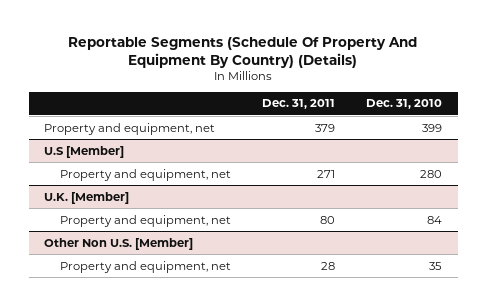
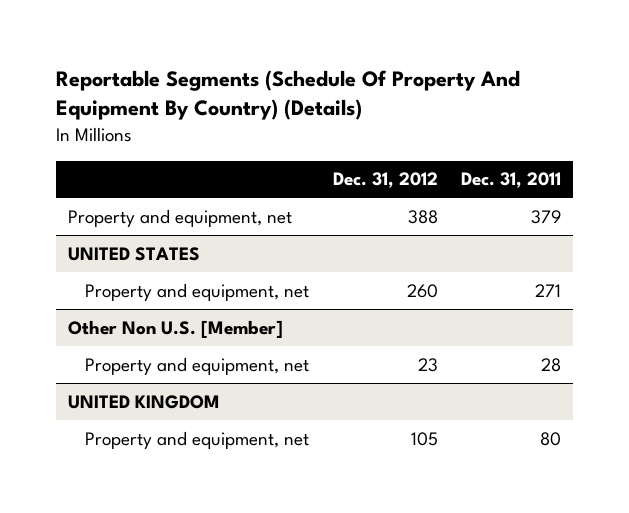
[366,99,443,110] Dec. 31, 2010 -> none
none -> [332,172,438,189] Dec. 31, 2012
[44,145,125,158] U.S [Member] -> none
none -> [67,246,200,261] UNITED STATES
[44,191,130,204] U.K. [Member] -> none
[59,214,231,227] Property and equipment, net -> none
none -> [67,394,220,409] UNITED KINGDOM
none -> [85,430,310,449] Property and equipment, net

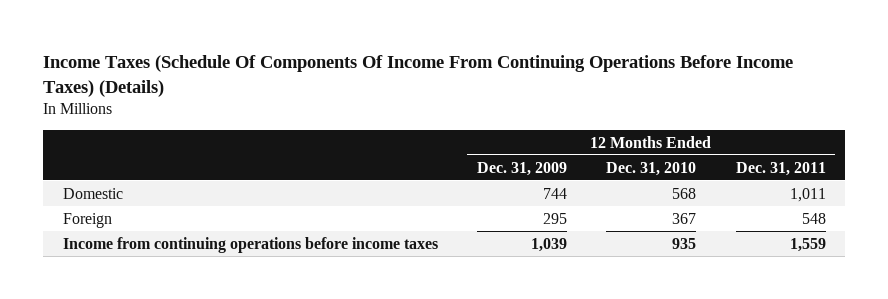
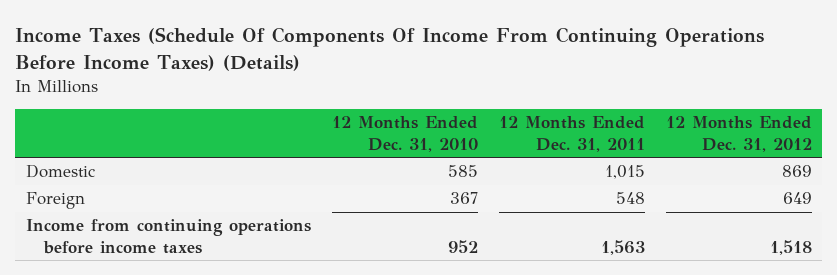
[476,161,567,176] Dec. 31, 2009 -> none
none -> [665,116,812,152] 12 Months Ended Dec. 31, 2012
[672,187,697,199] 568 -> [447,165,478,178] 585
[789,187,826,202] 1,011 -> [604,165,645,180] 1,015
[672,237,697,249] 935 -> [447,239,478,253] 952
[789,237,826,252] 1,559 -> [600,239,645,255] 1,563

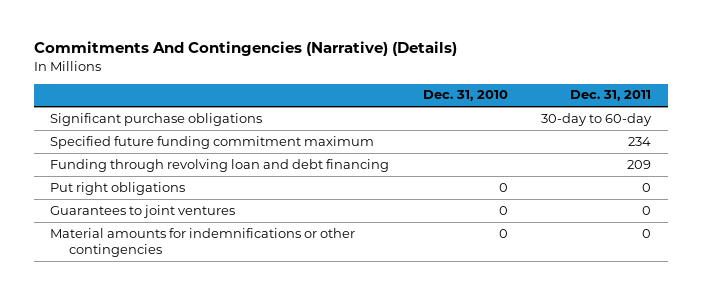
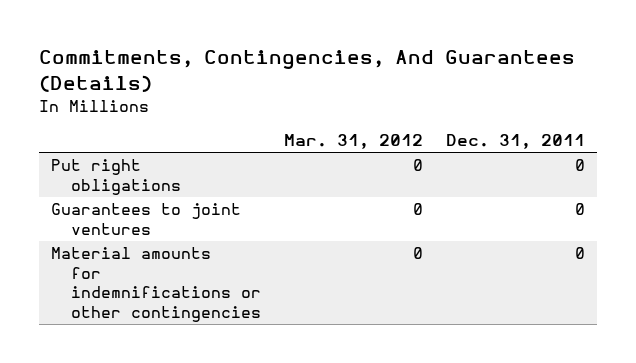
[33,41,457,57] Commitments And Contingencies (Narrative) (Details) -> [39,50,576,92] Commitments, Contingencies, And Guarantees (Details)
[422,90,508,102] Dec. 31, 2010 -> none
none -> [284,134,424,150] Mar. 31, 2012
[50,112,263,126] Significant purchase obligations -> none
[50,135,375,149] Specified future funding commitment maximum -> none
[50,158,390,172] Funding through revolving loan and debt financing -> none

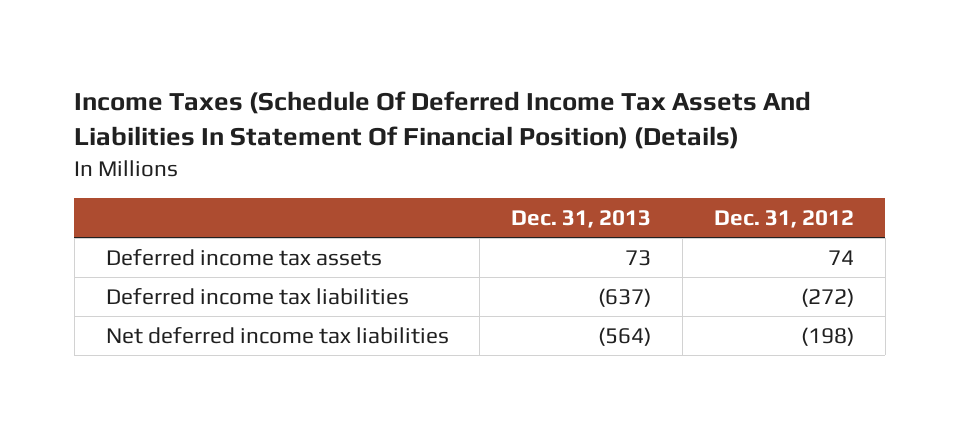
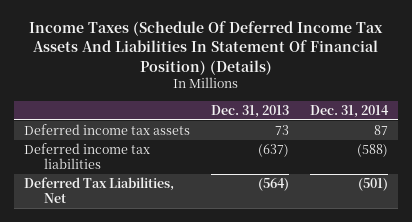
[713,210,854,229] Dec. 31, 2012 -> none
none -> [309,104,389,118] Dec. 31, 2014
[105,326,449,344] Net deferred income tax liabilities -> [24,177,175,203] Deferred Tax Liabilities, Net

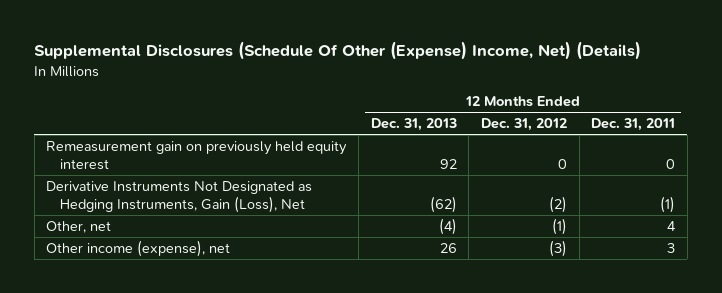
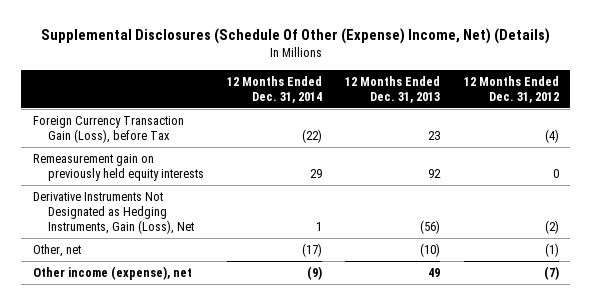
[591,118,676,132] Dec. 31, 2011 -> none
none -> [226,75,322,103] 12 Months Ended Dec. 31, 2014
none -> [32,115,184,143] Foreign Currency Transaction Gain (Loss), before Tax
[46,140,348,171] Remeasurement gain on previously held equity interest -> [32,153,204,181] Remeasurement gain on previously held equity interests
[429,196,457,214] (62) -> [420,219,441,234] (56)
[438,217,457,235] (4) -> [420,242,441,257] (10)
[439,242,457,253] 26 -> [428,267,441,277] 49
[548,239,567,257] (3) -> [543,265,559,280] (7)

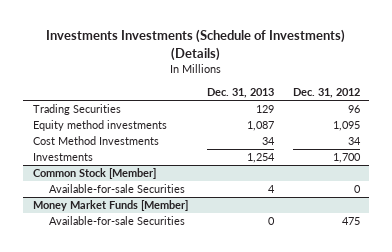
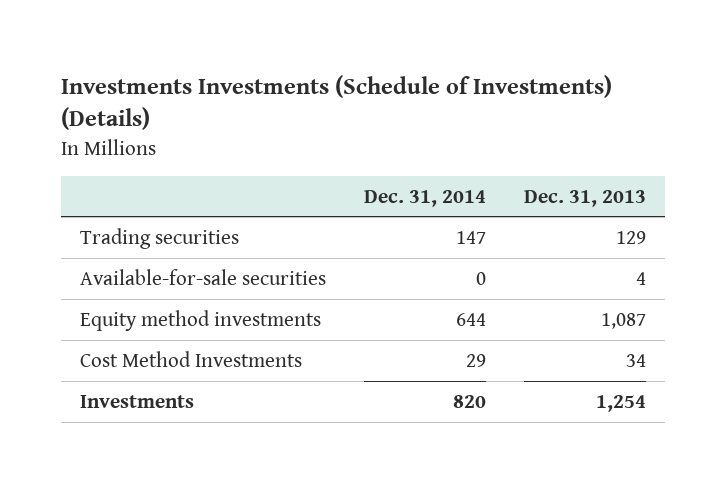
[292,88,360,99] Dec. 31, 2012 -> none
none -> [364,189,487,207] Dec. 31, 2014
[32,104,121,116] Trading Securities -> [79,227,239,249] Trading securities
none -> [79,268,326,285] Available-for-sale securities
[32,168,156,180] Common Stock [Member] -> none
[48,184,185,194] Available-for-sale Securities -> none
[32,200,188,212] Money Market Funds [Member] -> none
[48,216,185,226] Available-for-sale Securities -> none

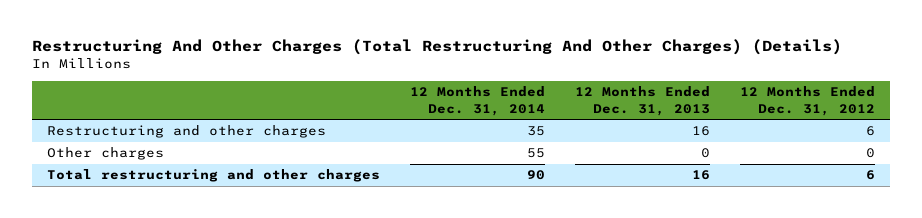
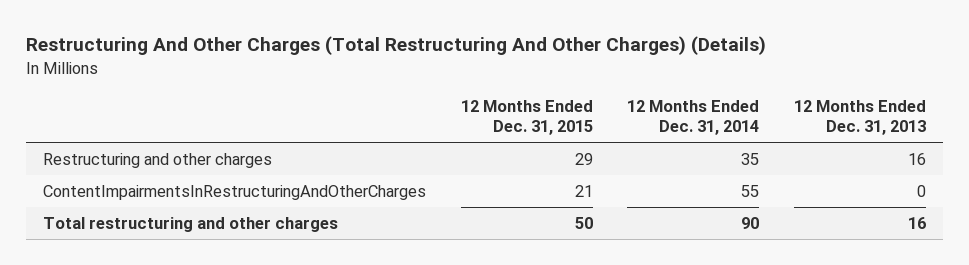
[740,86,876,116] 12 Months Ended Dec. 31, 2012 -> none
none -> [460,100,593,135] 12 Months Ended Dec. 31, 2015
[46,147,164,161] Other charges -> [43,185,427,201] ContentImpairmentsInRestructuringAndOtherCharges

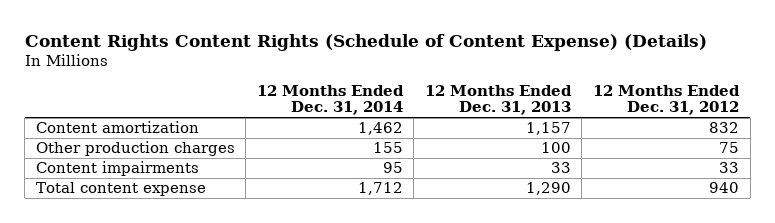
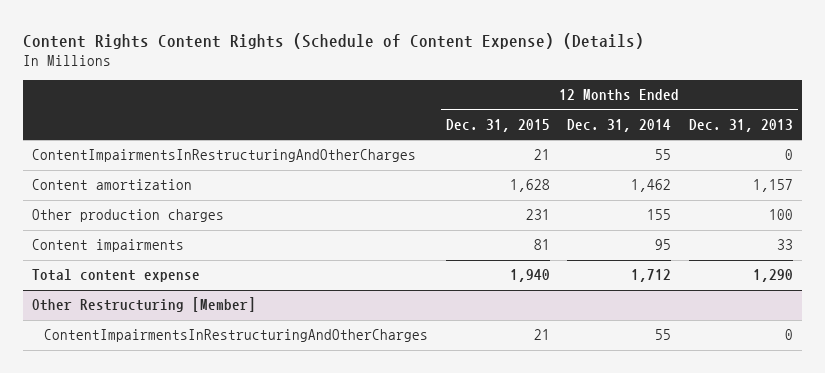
[593,84,741,116] 12 Months Ended Dec. 31, 2012 -> none
none -> [445,119,550,133] Dec. 31, 2015
none -> [31,149,416,163] ContentImpairmentsInRestructuringAndOtherCharges
none -> [31,297,256,313] Other Restructuring [Member]
none -> [43,329,428,343] ContentImpairmentsInRestructuringAndOtherCharges

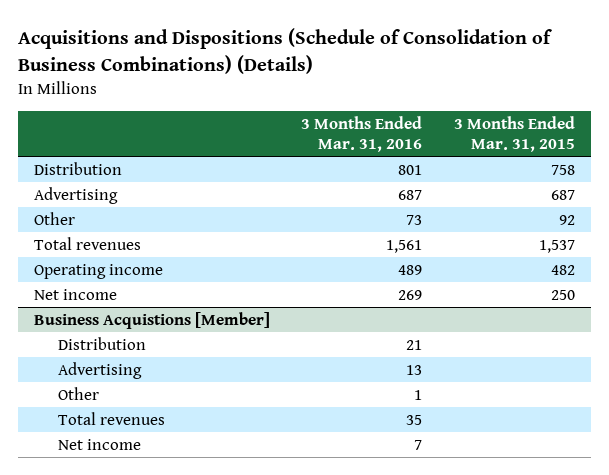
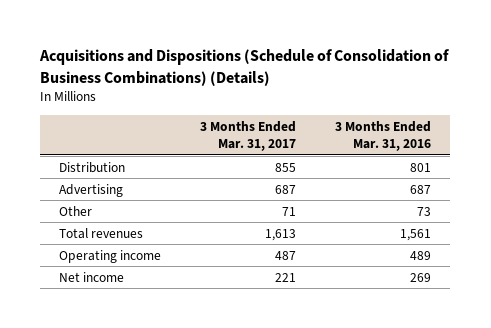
[453,115,575,152] 3 Months Ended Mar. 31, 2015 -> none
none -> [200,120,297,151] 3 Months Ended Mar. 31, 2017
[33,312,270,330] Business Acquistions [Member] -> none
[57,337,146,351] Distribution -> none
[57,362,142,380] Advertising -> none
[57,387,99,401] Other -> none
[57,412,165,426] Total revenues -> none
[57,439,141,451] Net income -> none

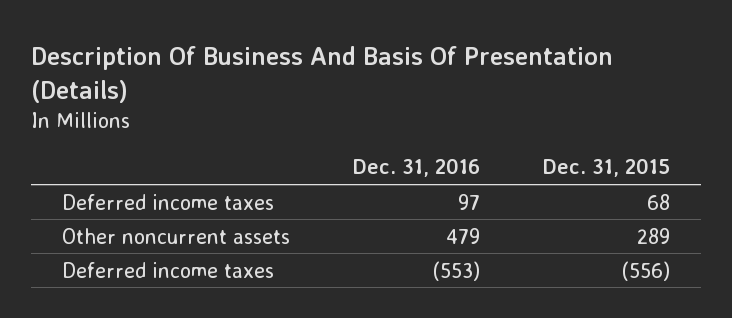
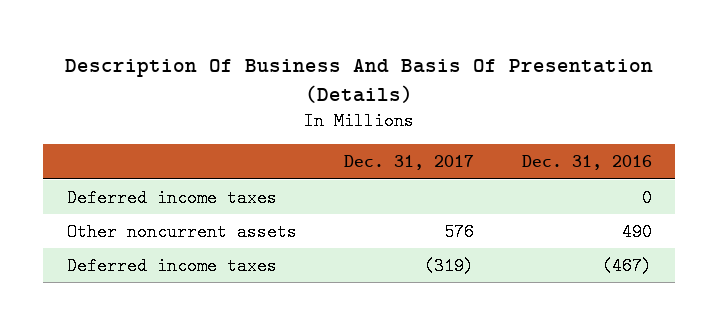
[542,158,670,178] Dec. 31, 2015 -> none
none -> [344,155,475,171] Dec. 31, 2017
[457,193,480,210] 97 -> [641,188,652,207] 0
[445,227,480,244] 479 -> [621,222,652,241] 490
[432,260,480,281] (553) -> [601,256,652,275] (467)

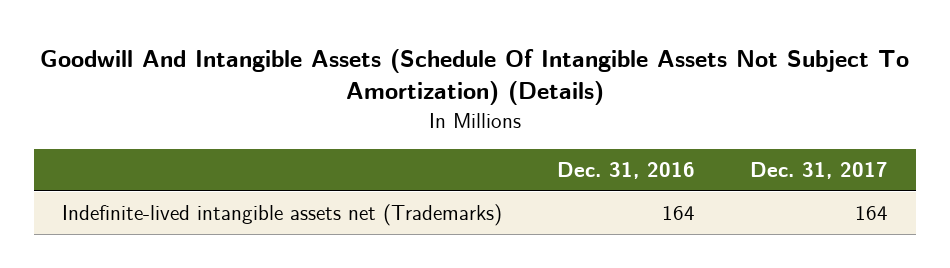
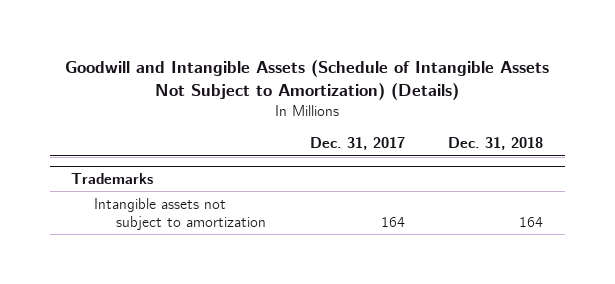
[39,48,909,106] Goodwill And Intangible Assets (Schedule Of Intangible Assets Not Subject To Amortization) (Details) -> [65,59,550,100] Goodwill and Intangible Assets (Schedule of Intangible Assets Not Subject to Amortization) (Details)
[556,162,695,180] Dec. 31, 2016 -> none
none -> [448,137,544,151] Dec. 31, 2018
none -> [71,172,154,184] Trademarks
[61,204,502,227] Indefinite-lived intangible assets net (Trademarks) -> [93,197,267,230] Intangible assets not subject to amortization

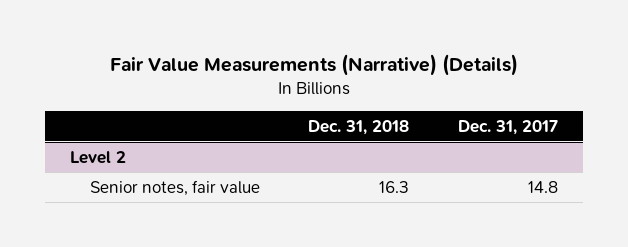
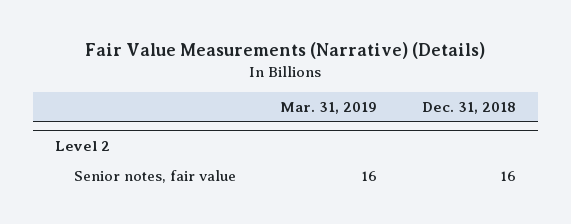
[458,119,559,135] Dec. 31, 2017 -> none
none -> [280,101,378,114] Mar. 31, 2019
[379,180,410,193] 16.3 -> [499,170,516,181] 16

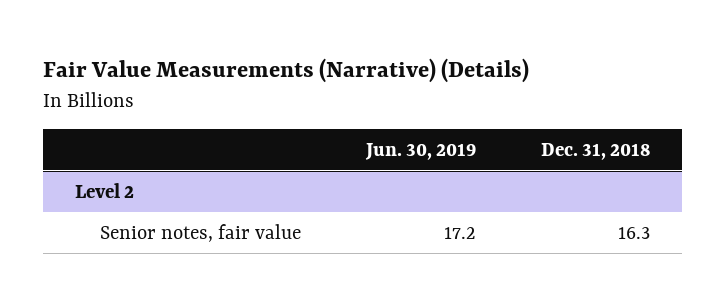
[280,101,378,114] Mar. 31, 2019 -> none
none -> [364,142,476,160] Jun. 30, 2019
[499,170,516,181] 16 -> [617,226,650,239] 16.3

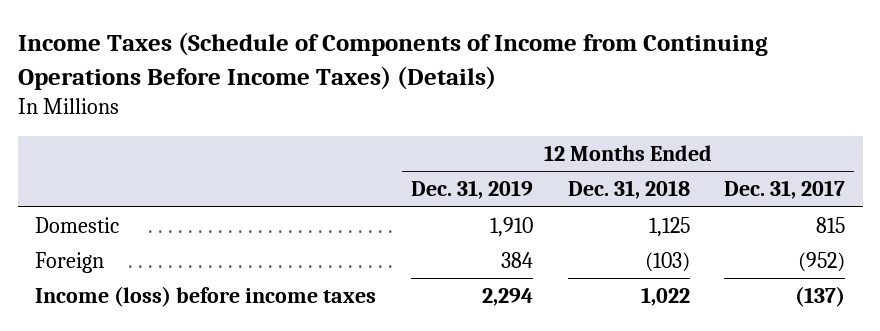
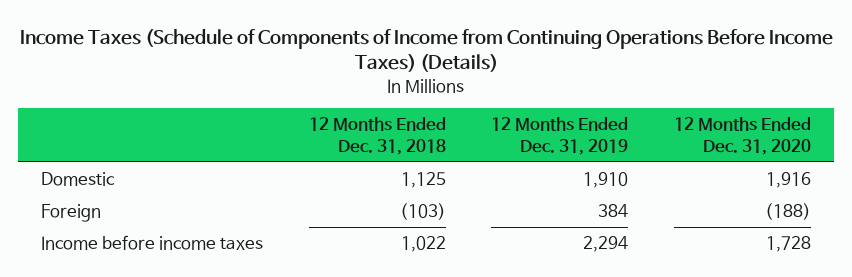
[724,180,846,200] Dec. 31, 2017 -> none
none -> [674,117,812,155] 12 Months Ended Dec. 31, 2020
[35,286,377,308] Income (loss) before income taxes -> [40,235,263,251] Income before income taxes

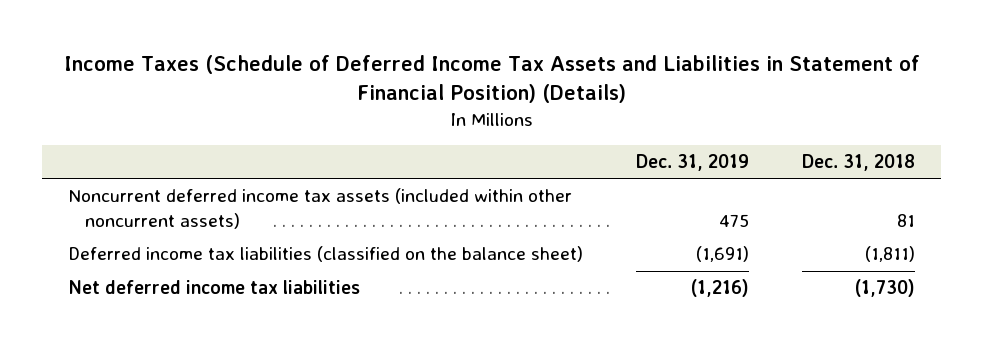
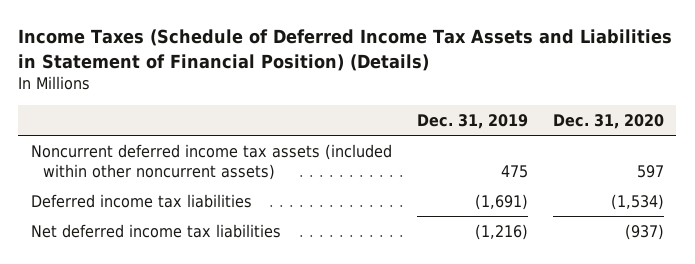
[801,153,915,171] Dec. 31, 2018 -> none
none -> [552,113,664,129] Dec. 31, 2020
[68,246,584,263] Deferred income tax liabilities (classified on the balance sheet) -> [30,193,252,208] Deferred income tax liabilities

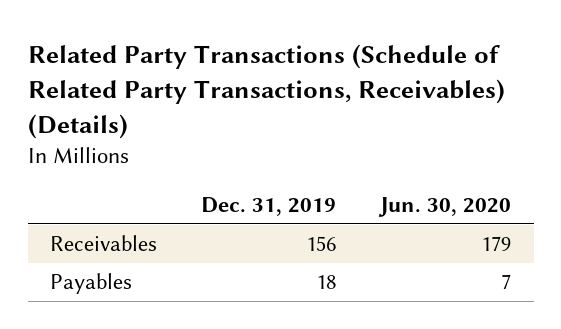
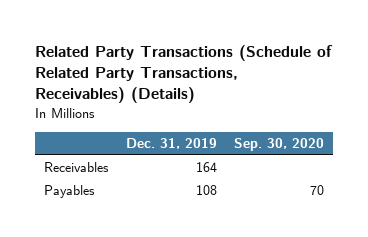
[378,197,512,218] Jun. 30, 2020 -> none
none -> [234,137,325,151] Sep. 30, 2020
[306,236,337,252] 156 -> [195,162,217,173] 164
[316,275,337,290] 18 -> [195,185,217,196] 108

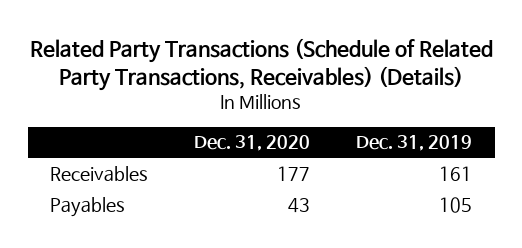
[234,137,325,151] Sep. 30, 2020 -> none
none -> [194,135,311,152] Dec. 31, 2020
[195,162,217,173] 164 -> [438,165,472,181] 161
[195,185,217,196] 108 -> [438,196,472,213] 105

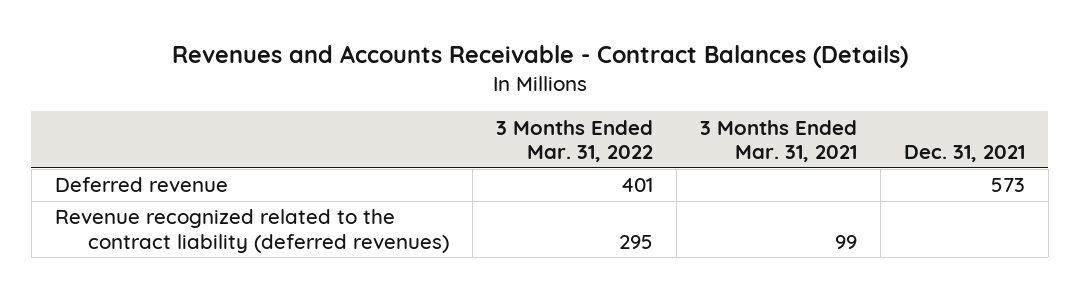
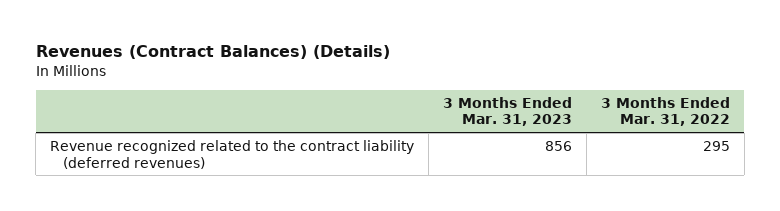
[171,45,908,69] Revenues and Accounts Receivable - Contract Balances (Details) -> [35,45,390,60] Revenues (Contract Balances) (Details)
[699,119,857,163] 3 Months Ended Mar. 31, 2021 -> none
[903,145,1025,163] Dec. 31, 2021 -> none
none -> [442,96,572,127] 3 Months Ended Mar. 31, 2023
[54,177,228,193] Deferred revenue -> none

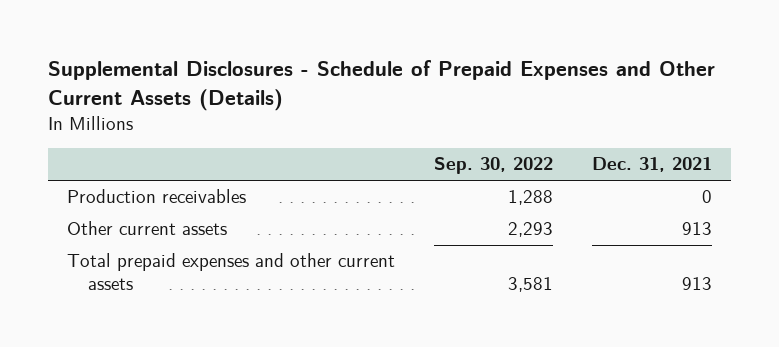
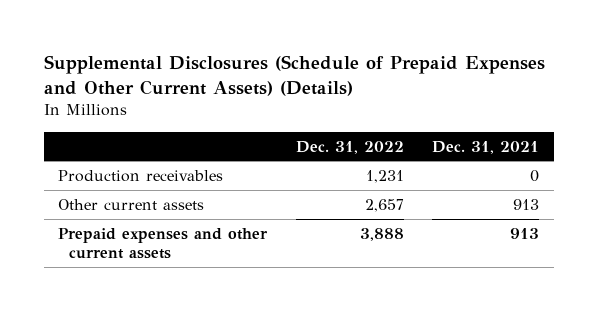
[48,60,716,111] Supplemental Disclosures - Schedule of Prepaid Expenses and Other Current Assets (Details) -> [43,54,545,96] Supplemental Disclosures (Schedule of Prepaid Expenses and Other Current Assets) (Details)
[434,157,554,175] Sep. 30, 2022 -> none
none -> [295,140,404,154] Dec. 31, 2022
[67,253,396,290] Total prepaid expenses and other current assets -> [58,227,269,260] Prepaid expenses and other current assets

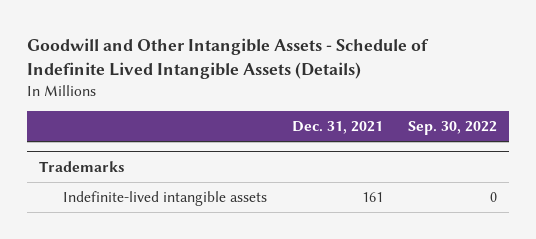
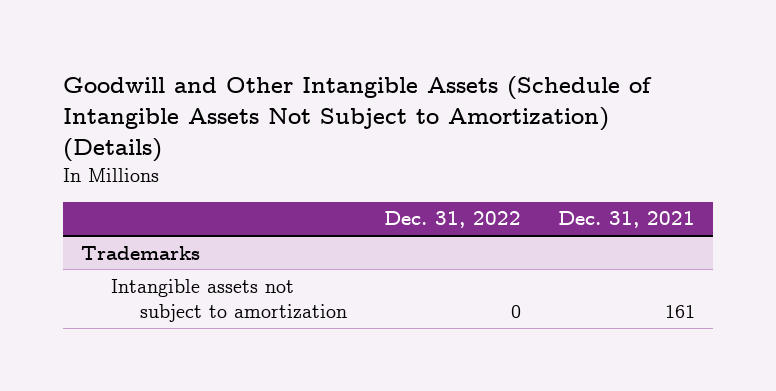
[27,38,430,80] Goodwill and Other Intangible Assets - Schedule of Indefinite Lived Intangible Assets (Details) -> [62,76,652,163] Goodwill and Other Intangible Assets (Schedule of Intangible Assets Not Subject to Amortization) (Details)
[407,121,497,136] Sep. 30, 2022 -> none
none -> [383,211,521,229] Dec. 31, 2022
[63,190,268,206] Indefinite-lived intangible assets -> [110,278,348,323] Intangible assets not subject to amortization

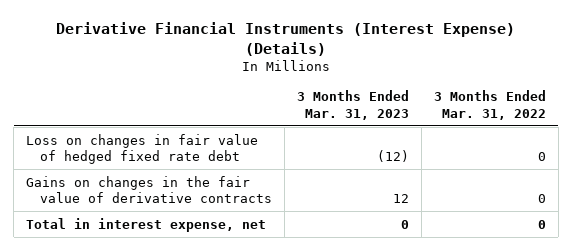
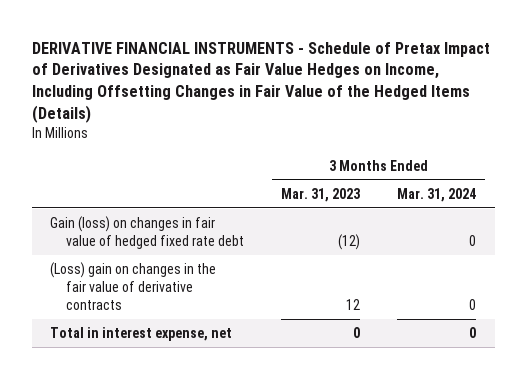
[56,21,516,56] Derivative Financial Instruments (Interest Expense) (Details) -> [31,41,490,123] DERIVATIVE FINANCIAL INSTRUMENTS - Schedule of Pretax Impact of Derivatives Designated as Fair Value Hedges on Income, Including Offsetting Changes in Fair Value of the Hedged Items (Details)
[433,90,546,120] 3 Months Ended Mar. 31, 2022 -> none
none -> [397,187,477,202] Mar. 31, 2024
[26,133,259,164] Loss on changes in fair value of hedged fixed rate debt -> [50,215,244,249] Gain (loss) on changes in fair value of hedged fixed rate debt
[26,175,273,203] Gains on changes in the fair value of derivative contracts -> [50,261,217,310] (Loss) gain on changes in the fair value of derivative contracts

